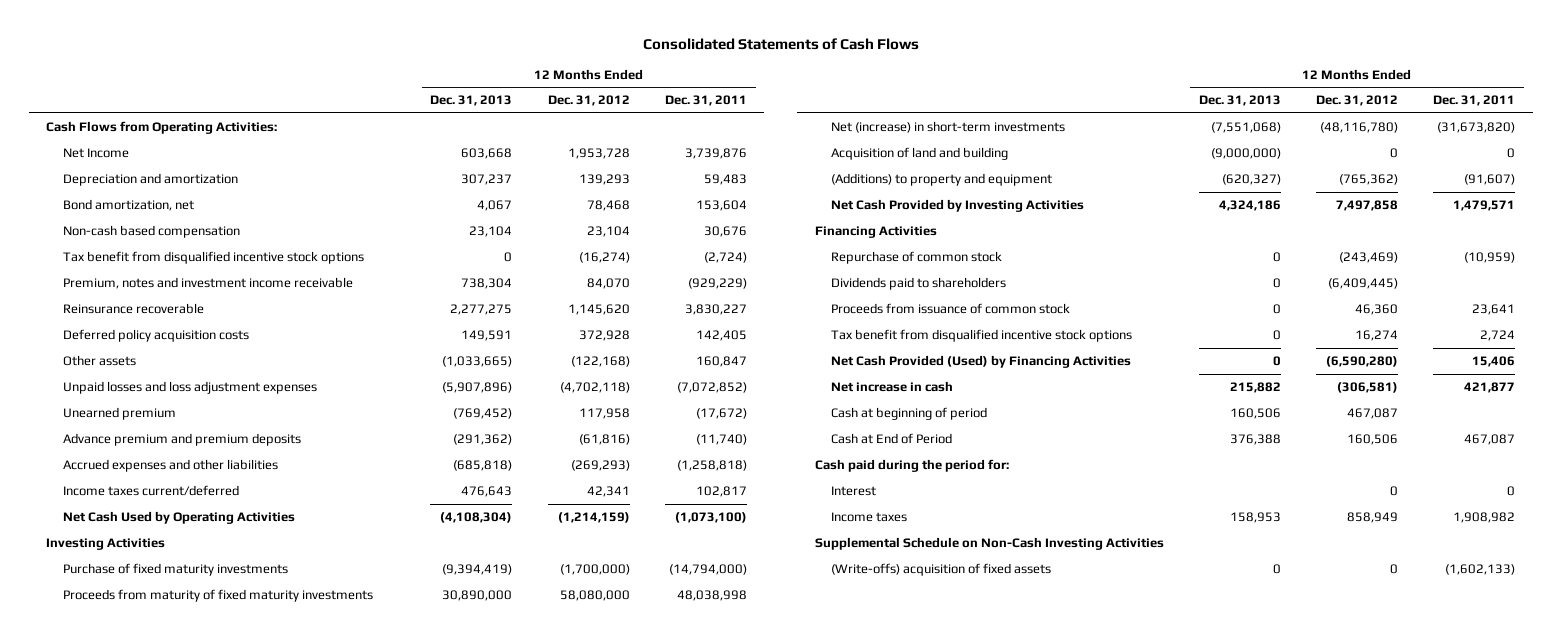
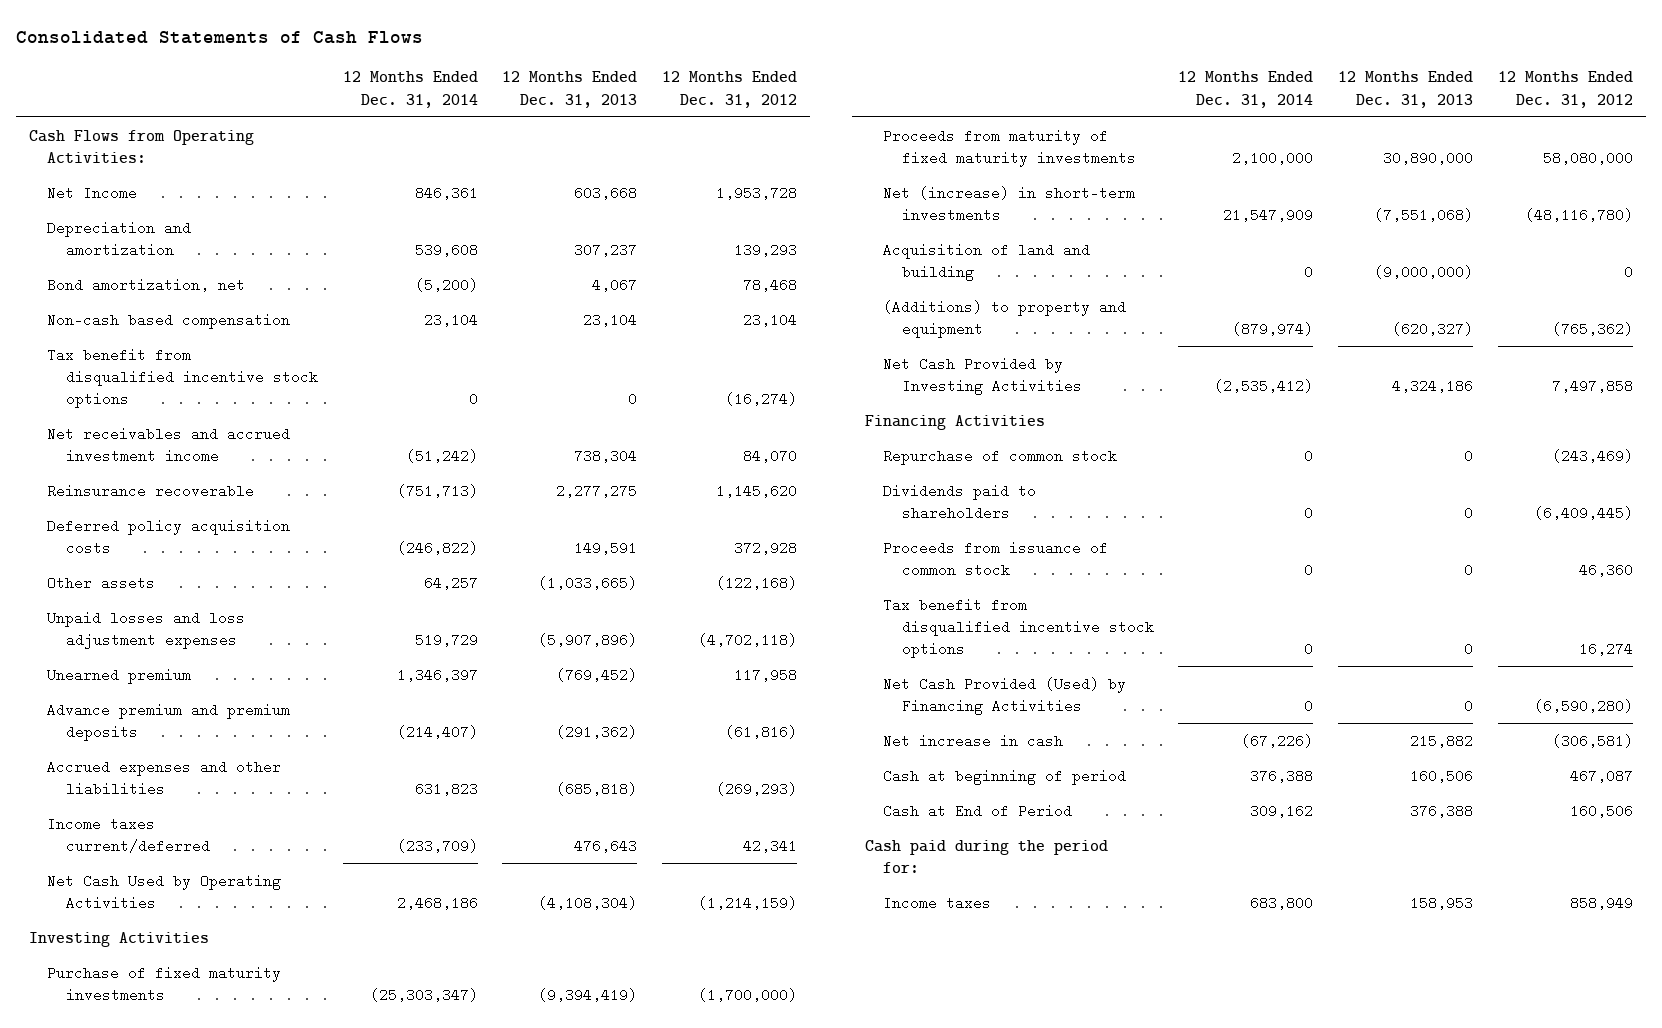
[664,95,747,107] Dec. 31, 2011 -> none
none -> [342,71,478,108] 12 Months Ended Dec. 31, 2014
[62,276,353,289] Premium, notes and investment income receivable -> [47,426,291,463] Net receivables and accrued investment income
[831,485,877,496] Interest -> none
[814,536,1164,550] Supplemental Schedule on Non-Cash Investing Activities -> none
[831,562,1052,576] (Write-offs) acquisition of fixed assets -> none

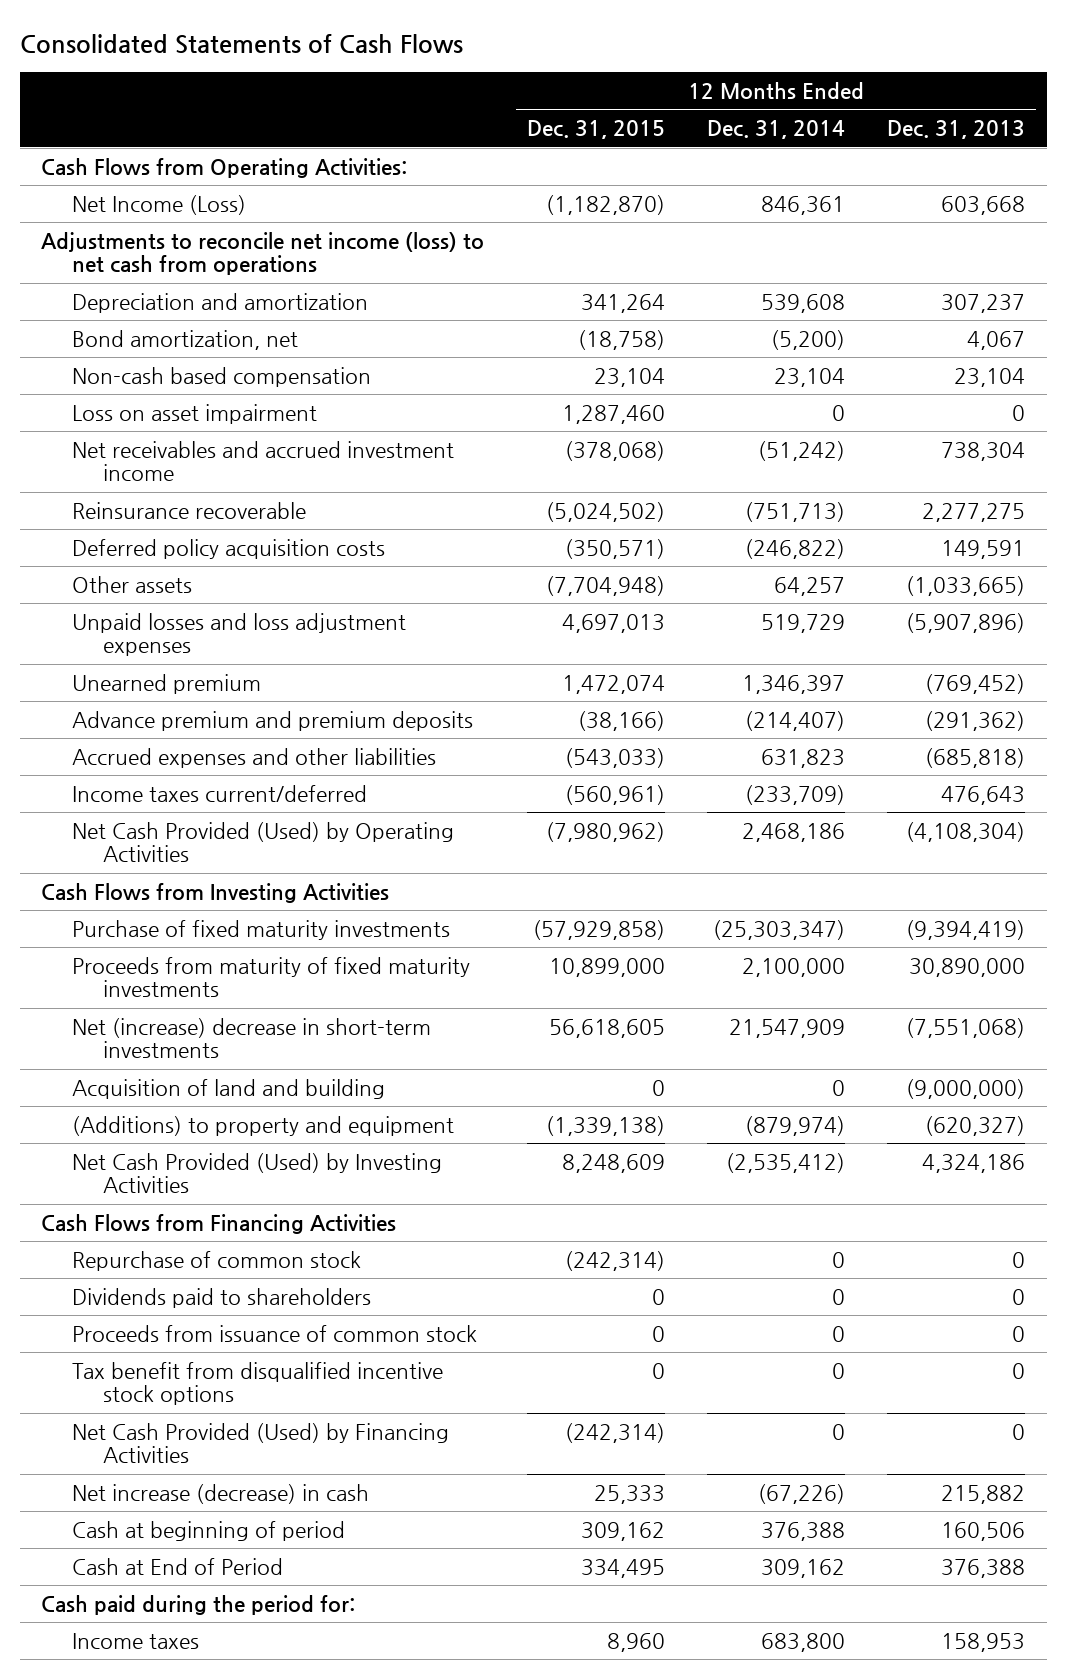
[662,71,798,108] 12 Months Ended Dec. 31, 2012 -> none
none -> [526,120,665,140] Dec. 31, 2015
[47,185,138,200] Net Income -> [72,194,247,215] Net Income (Loss)
none -> [41,231,485,276] Adjustments to reconcile net income (loss) to net cash from operations
[47,347,318,408] Tax benefit from disqualified incentive stock options -> none
none -> [72,403,318,424] Loss on asset impairment
[47,873,282,910] Net Cash Used by Operating Activities -> [72,821,455,863] Net Cash Provided (Used) by Operating Activities
[28,931,209,947] Investing Activities -> [41,882,390,903] Cash Flows from Investing Activities
[883,185,1136,222] Net (increase) in short-term investments -> [72,1017,432,1059] Net (increase) decrease in short-term investments
[883,356,1082,395] Net Cash Provided by Investing Activities -> [72,1152,443,1194] Net Cash Provided (Used) by Investing Activities
[864,414,1045,430] Financing Activities -> [41,1213,397,1234] Cash Flows from Financing Activities
[883,733,1064,748] Net increase in cash -> [72,1483,370,1504] Net increase (decrease) in cash

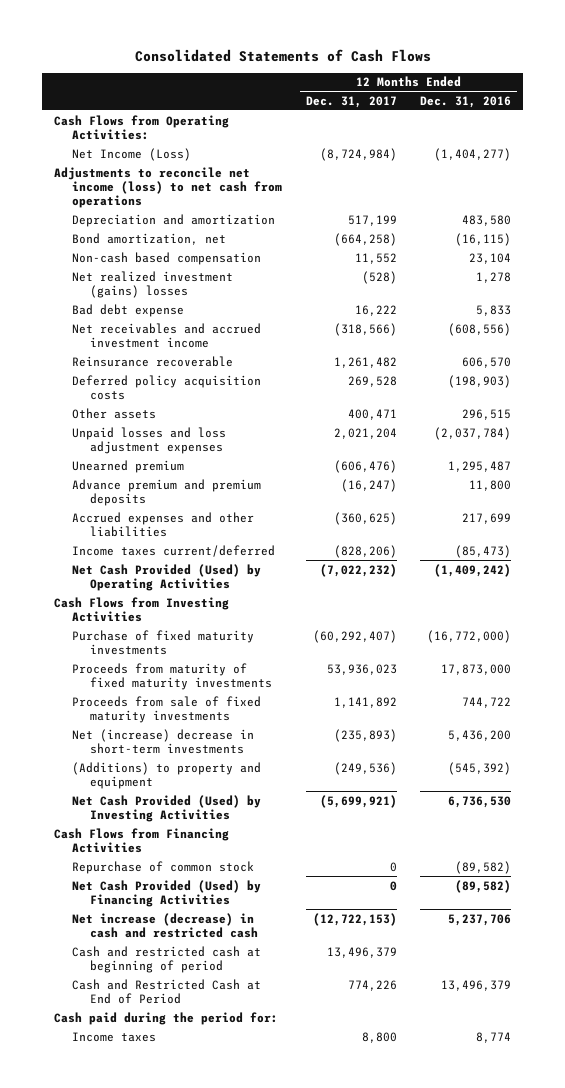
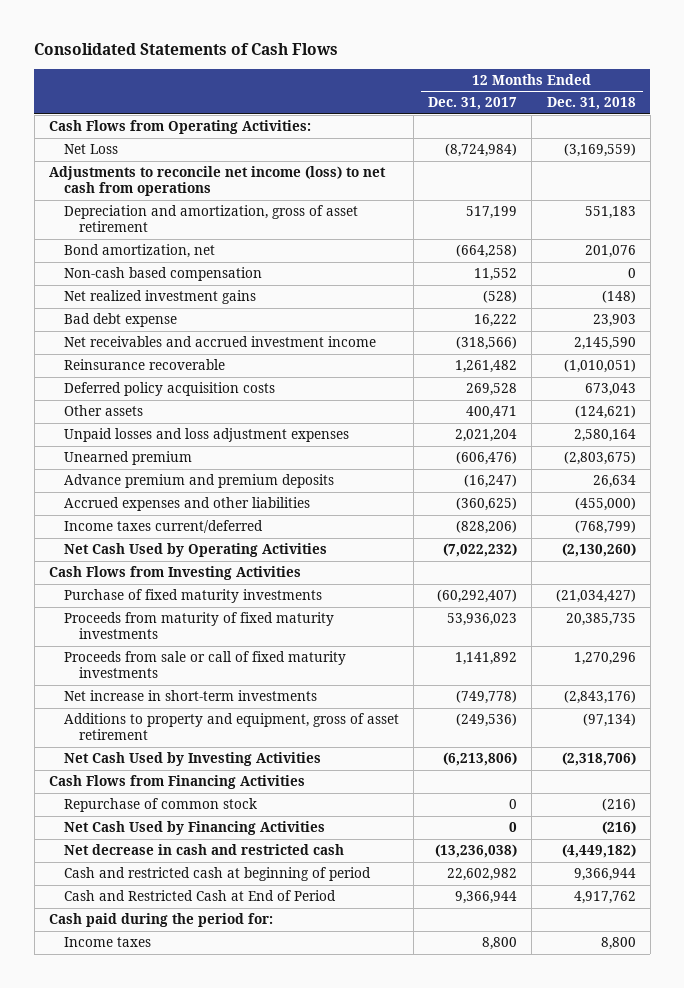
[420,95,512,108] Dec. 31, 2016 -> none
none -> [546,97,636,111] Dec. 31, 2018
[71,147,191,161] Net Income (Loss) -> [64,144,119,155] Net Loss
[71,213,275,227] Depreciation and amortization -> [64,205,359,233] Depreciation and amortization, gross of asset retirement
[71,270,233,298] Net realized investment (gains) losses -> [64,290,257,305] Net realized investment gains
[71,563,261,591] Net Cash Provided (Used) by Operating Activities -> [64,543,328,558] Net Cash Used by Operating Activities
[71,695,261,723] Proceeds from sale of fixed maturity investments -> [64,651,347,679] Proceeds from sale or call of fixed maturity investments
[71,728,254,754] Net (increase) decrease in short-term investments -> [64,690,318,702] Net increase in short-term investments
[333,728,397,742] (235,893) -> [456,690,518,705] (749,778)
[71,761,261,789] (Additions) to property and equipment -> [64,713,400,741] Additions to property and equipment, gross of asset retirement
[71,794,261,822] Net Cash Provided (Used) by Investing Activities -> [64,752,322,767] Net Cash Used by Investing Activities
[319,794,397,808] (5,699,921) -> [443,752,518,767] (6,213,806)
[71,879,261,907] Net Cash Provided (Used) by Financing Activities -> [64,821,326,836] Net Cash Used by Financing Activities
[71,912,259,938] Net increase (decrease) in cash and restricted cash -> [64,844,345,856] Net decrease in cash and restricted cash
[312,912,397,926] (12,722,153) -> [435,844,518,859] (13,236,038)
[326,946,397,958] 13,496,379 -> [447,868,518,882] 22,602,982
[347,979,397,991] 774,226 -> [455,891,518,905] 9,366,944

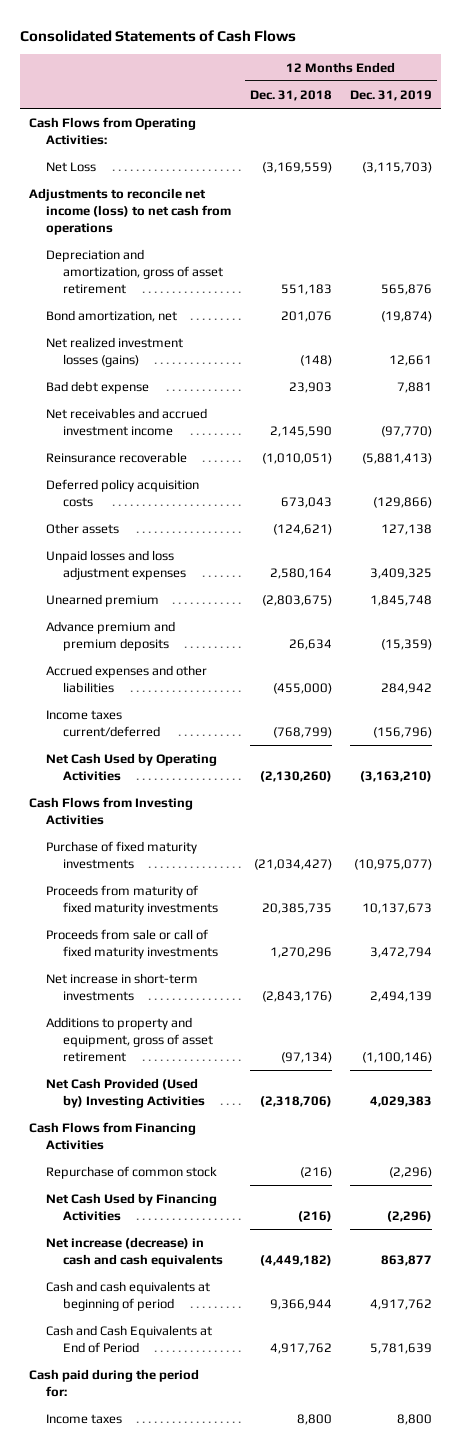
[428,97,518,111] Dec. 31, 2017 -> none
none -> [350,89,433,101] Dec. 31, 2019
[64,267,263,282] Non-cash based compensation -> none
[64,290,257,305] Net realized investment gains -> [46,336,184,367] Net realized investment losses (gains)
[64,752,322,767] Net Cash Used by Investing Activities -> [46,1077,206,1108] Net Cash Provided (Used by) Investing Activities
[64,844,345,856] Net decrease in cash and restricted cash -> [46,1236,224,1267] Net increase (decrease) in cash and cash equivalents
[64,867,372,882] Cash and restricted cash at beginning of period -> [46,1280,211,1311] Cash and cash equivalents at beginning of period
[64,890,337,902] Cash and Restricted Cash at End of Period -> [46,1324,213,1353] Cash and Cash Equivalents at End of Period

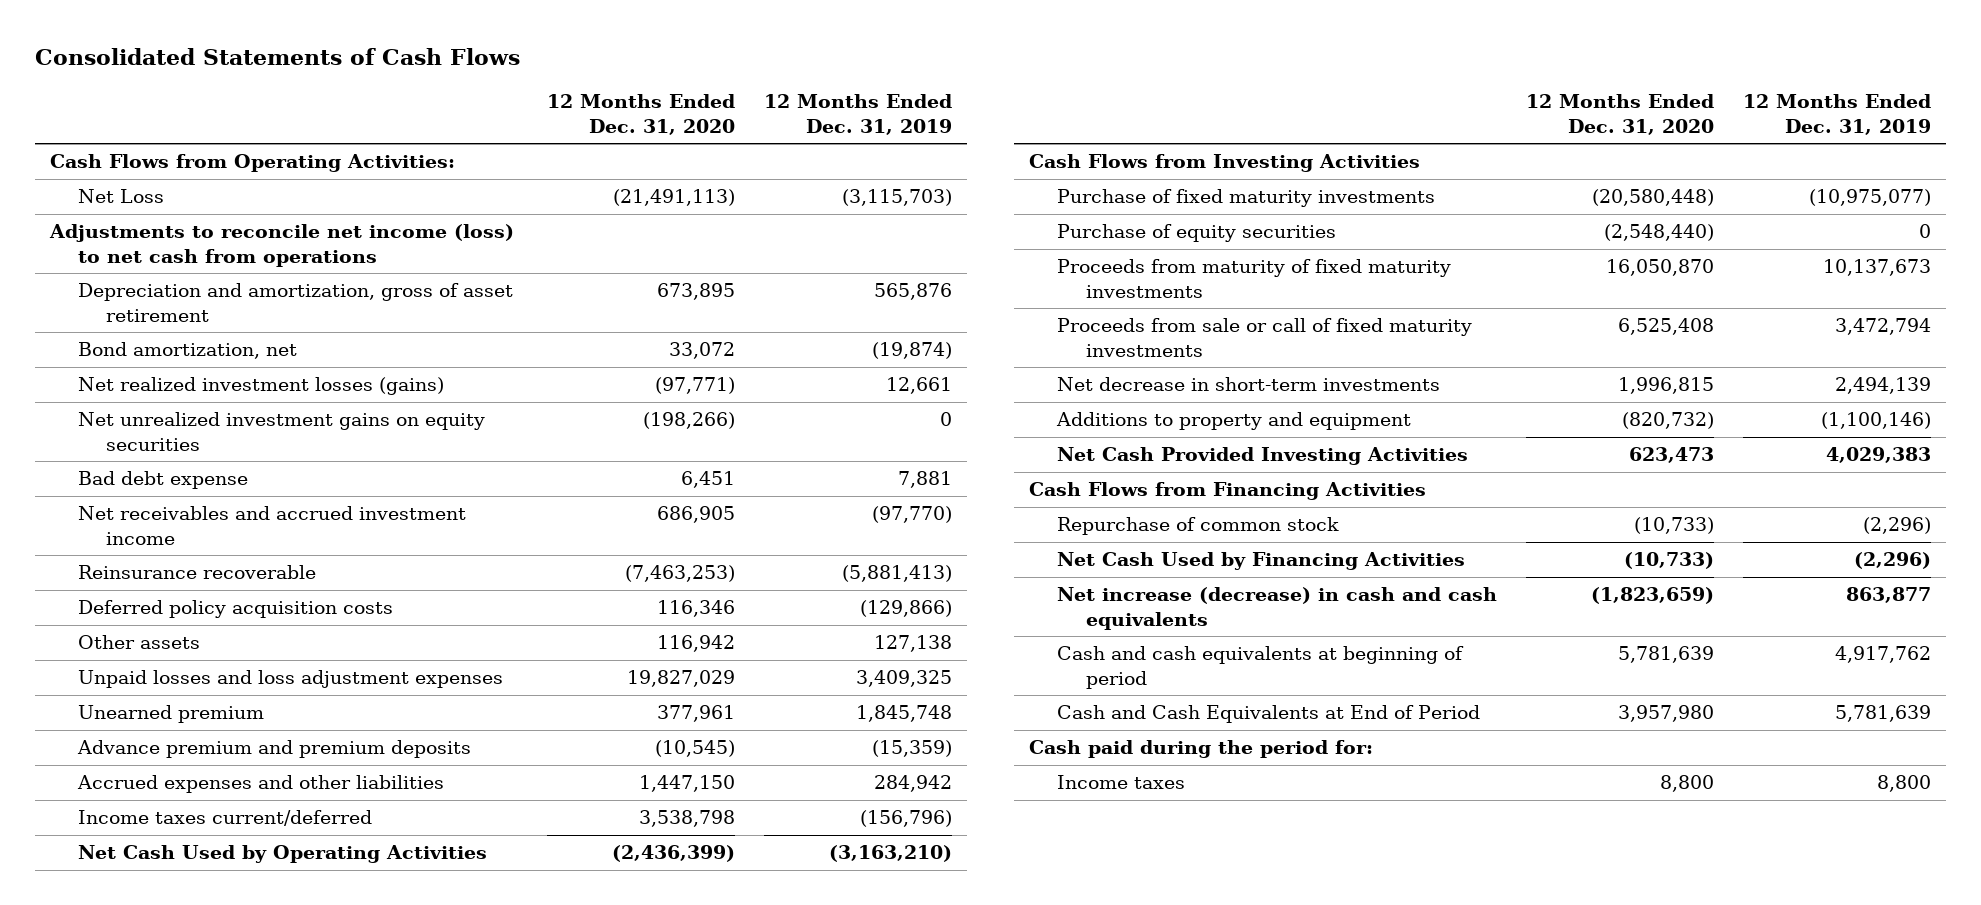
[249,89,332,101] Dec. 31, 2018 -> none
none -> [546,94,735,135] 12 Months Ended Dec. 31, 2020
none -> [77,412,485,451] Net unrealized investment gains on equity securities
none -> [1057,224,1337,243] Purchase of equity securities
[46,972,199,1001] Net increase in short-term investments -> [1057,377,1441,392] Net decrease in short-term investments
[46,1016,214,1063] Additions to property and equipment, gross of asset retirement -> [1056,412,1412,431] Additions to property and equipment
[46,1077,206,1108] Net Cash Provided (Used by) Investing Activities -> [1057,447,1469,466] Net Cash Provided Investing Activities

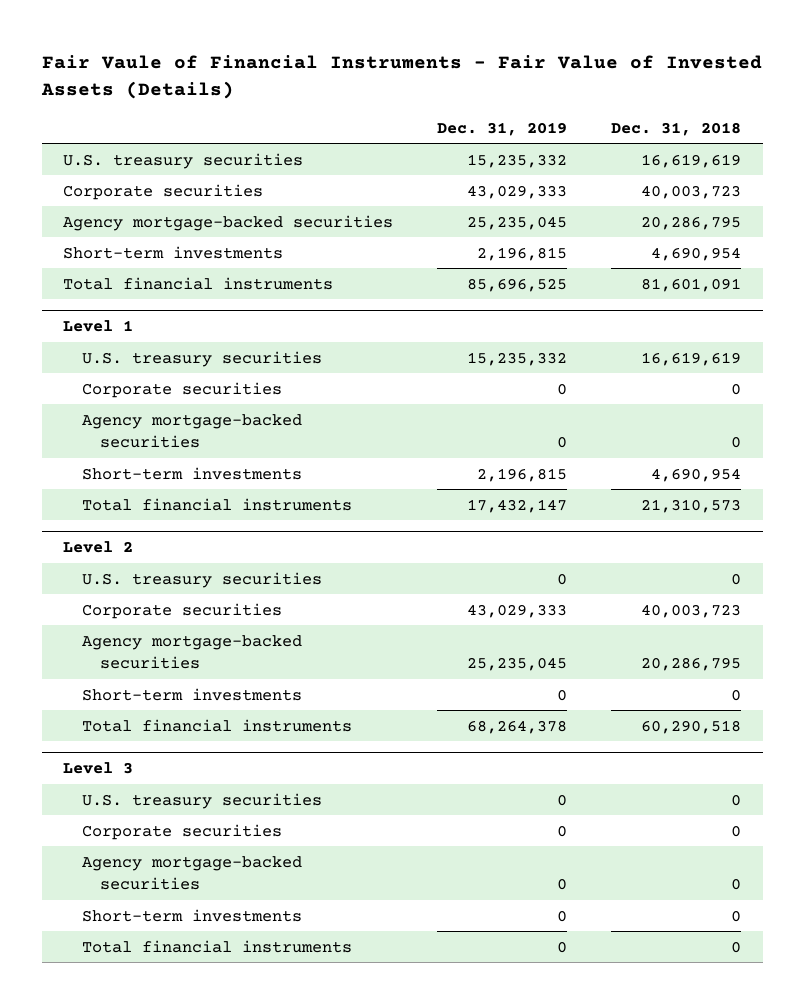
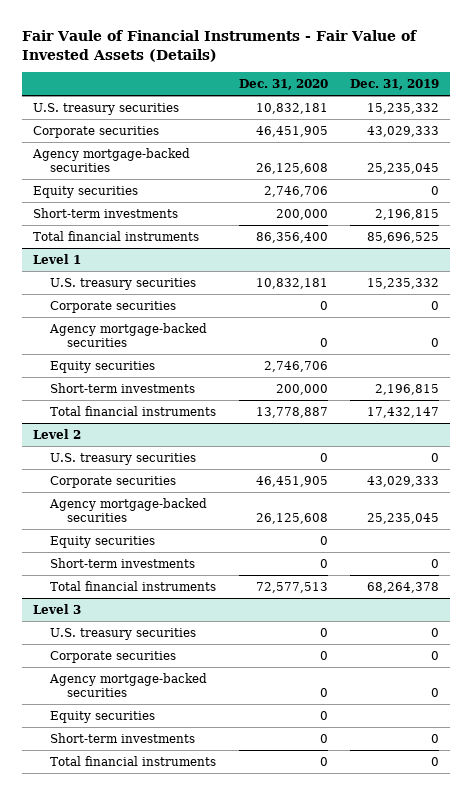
[610,121,741,136] Dec. 31, 2018 -> none
none -> [238,79,328,91] Dec. 31, 2020
none -> [33,185,139,198] Equity securities
none -> [50,360,156,373] Equity securities
none -> [50,535,156,548] Equity securities
none -> [50,710,156,723] Equity securities

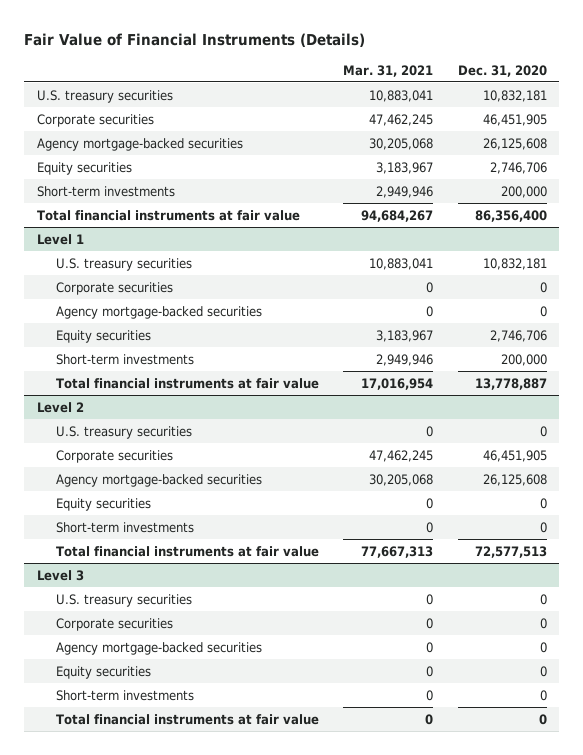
[22,30,418,63] Fair Vaule of Financial Instruments - Fair Value of Invested Assets (Details) -> [24,32,366,47] Fair Value of Financial Instruments (Details)
[349,79,439,91] Dec. 31, 2019 -> none
none -> [343,64,434,77] Mar. 31, 2021
[33,230,200,241] Total financial instruments -> [36,209,300,221] Total financial instruments at fair value
[50,405,217,416] Total financial instruments -> [56,377,320,389] Total financial instruments at fair value
[50,580,217,591] Total financial instruments -> [56,545,320,557] Total financial instruments at fair value
[50,755,217,766] Total financial instruments -> [56,713,320,725] Total financial instruments at fair value

